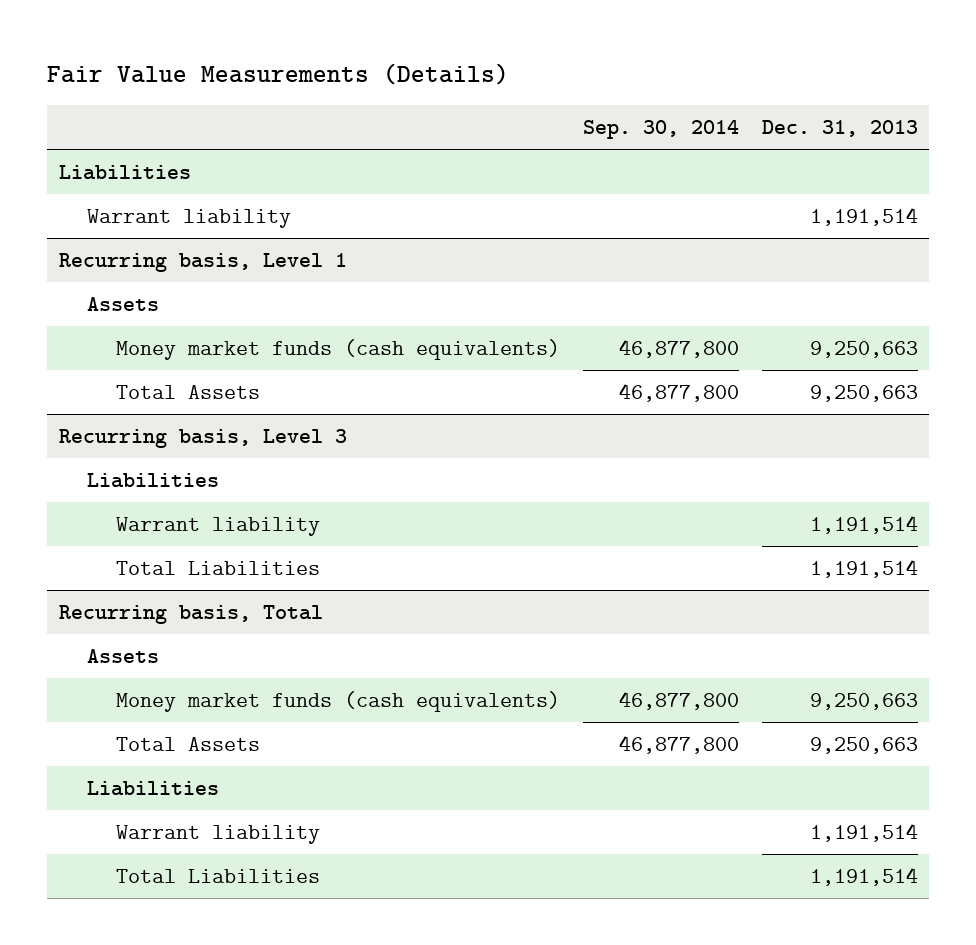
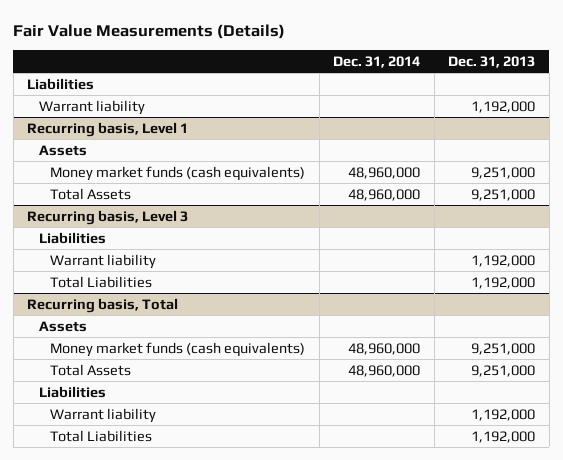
[582,119,739,139] Sep. 30, 2014 -> none
none -> [333,55,421,68] Dec. 31, 2014
[809,206,918,226] 1,191,514 -> [471,100,536,113] 1,192,000
[809,340,918,358] 9,250,663 -> [471,166,536,179] 9,251,000
[809,384,918,402] 9,250,663 -> [471,188,536,201] 9,251,000
[809,514,918,534] 1,191,514 -> [471,254,536,267] 1,192,000
[809,558,918,578] 1,191,514 -> [471,276,536,289] 1,192,000
[809,692,918,710] 9,250,663 -> [471,342,536,355] 9,251,000
[809,736,918,754] 9,250,663 -> [471,364,536,377] 9,251,000
[809,822,918,842] 1,191,514 -> [471,408,536,421] 1,192,000
[809,866,918,886] 1,191,514 -> [471,430,536,443] 1,192,000

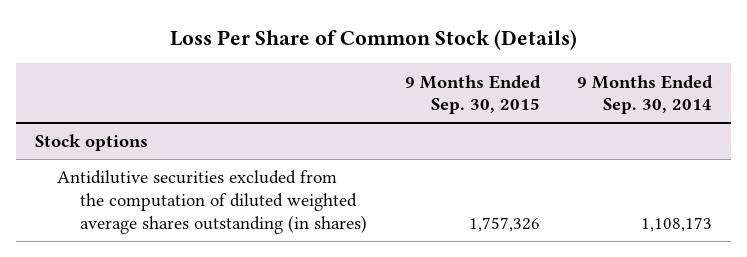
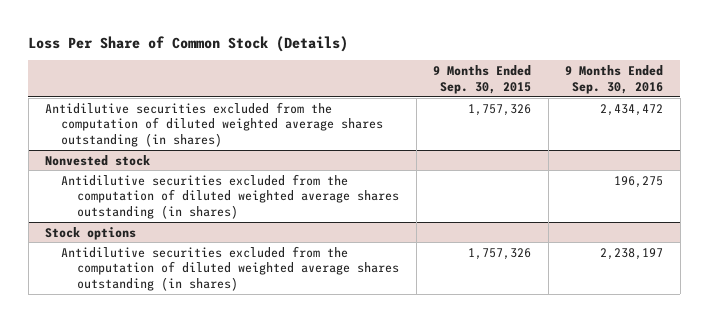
[577,74,714,115] 9 Months Ended Sep. 30, 2014 -> none
none -> [565,64,664,94] 9 Months Ended Sep. 30, 2016
none -> [45,101,384,148] Antidilutive securities excluded from the computation of diluted weighted average shares outstanding (in shares)
none -> [45,154,151,166] Nonvested stock
none -> [61,173,400,220] Antidilutive securities excluded from the computation of diluted weighted average shares outstanding (in shares)

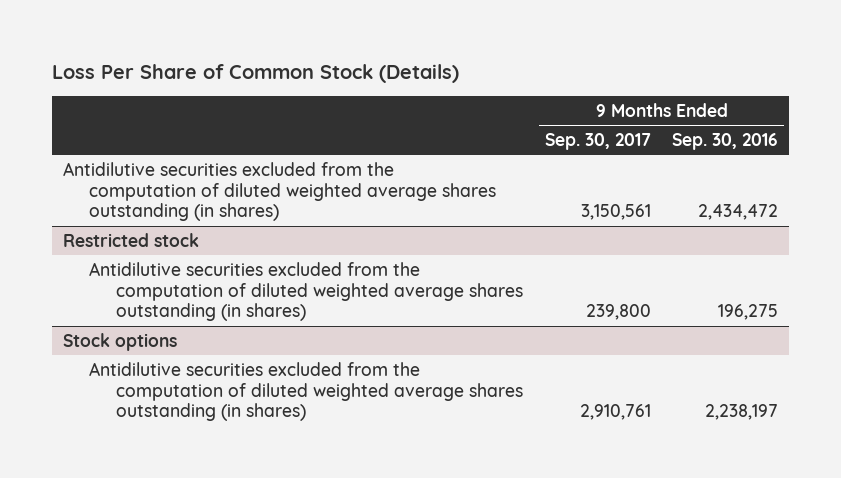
[433,64,532,94] 9 Months Ended Sep. 30, 2015 -> none
none -> [544,132,651,150] Sep. 30, 2017
[45,154,151,166] Nonvested stock -> [62,232,199,247] Restricted stock

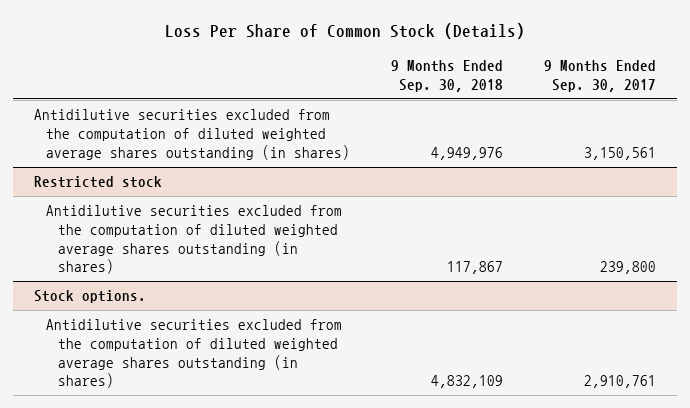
[672,132,779,150] Sep. 30, 2016 -> none
none -> [391,60,504,92] 9 Months Ended Sep. 30, 2018
[62,332,177,351] Stock options -> [33,290,146,304] Stock options.

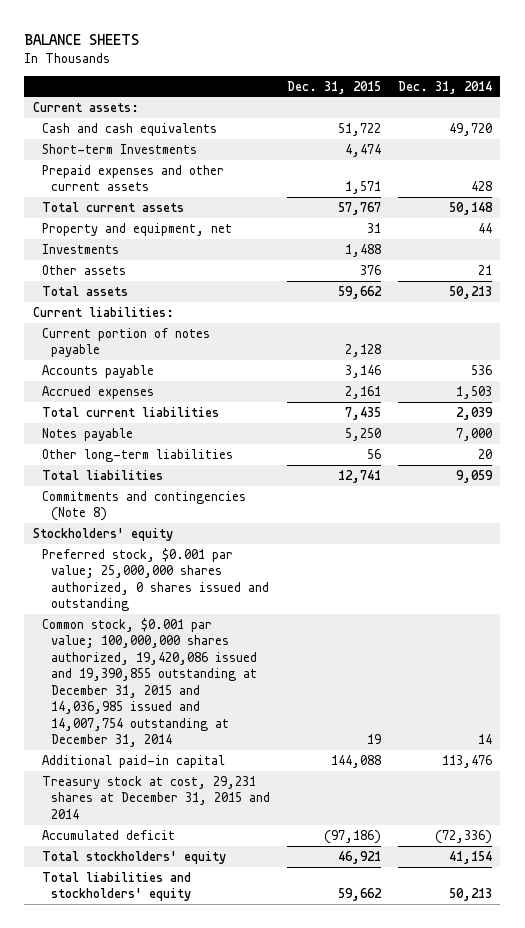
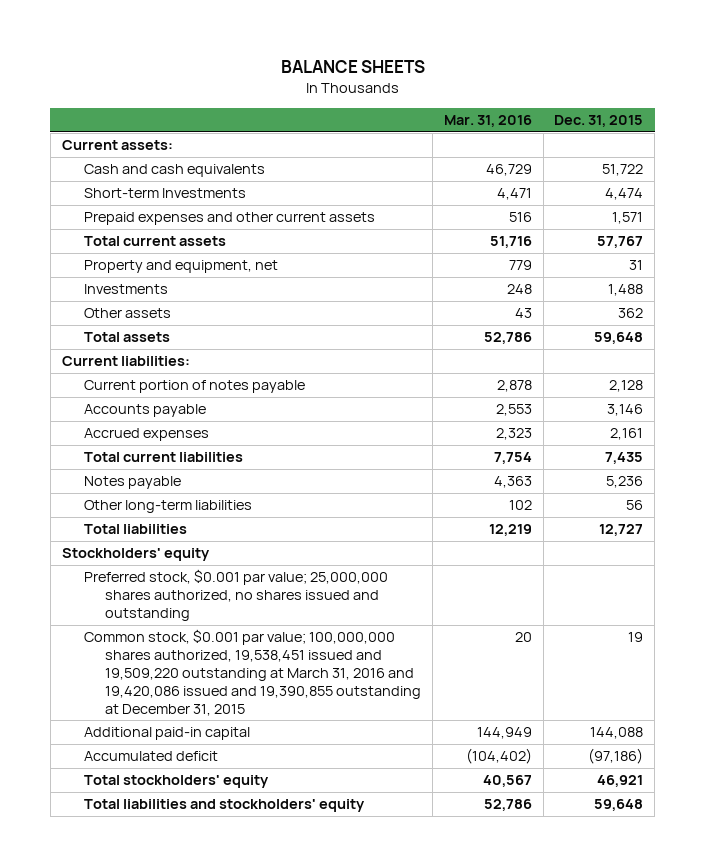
[397,80,492,94] Dec. 31, 2014 -> none
none -> [443,115,532,128] Mar. 31, 2016
[360,264,382,275] 376 -> [618,308,644,319] 362
[338,285,383,299] 59,662 -> [594,332,644,345] 59,648
[345,427,382,441] 5,250 -> [606,476,644,489] 5,236
[42,490,247,522] Commitments and contingencies (Note 8) -> none
[338,469,382,483] 12,741 -> [599,524,644,537] 12,727
[42,547,270,612] Preferred stock, $0.001 par value; 25,000,000 shares authorized, 0 shares issued and outstanding -> [83,569,388,622] Preferred stock, $0.001 par value; 25,000,000 shares authorized, no shares issued and outstanding
[42,617,258,748] Common stock, $0.001 par value; 100,000,000 shares authorized, 19,420,086 issued and 19,390,855 outstanding at December 31, 2015 and 14,036,985 issued and 14,007,754 outstanding at December 31, 2014 -> [83,629,422,716] Common stock, $0.001 par value; 100,000,000 shares authorized, 19,538,451 issued and 19,509,220 outstanding at March 31, 2016 and 19,420,086 issued and 19,390,855 outstanding at December 31, 2015
[42,775,271,819] Treasury stock at cost, 29,231 shares at December 31, 2015 and 2014 -> none
[338,888,383,902] 59,662 -> [594,799,644,812] 59,648

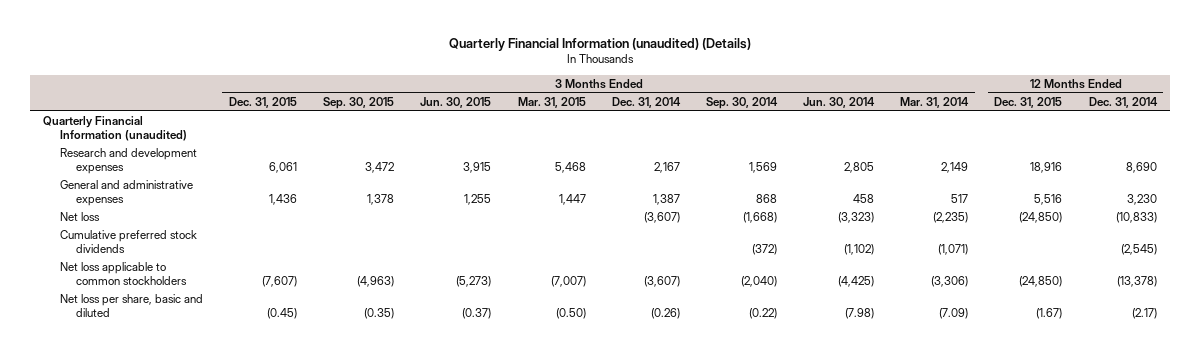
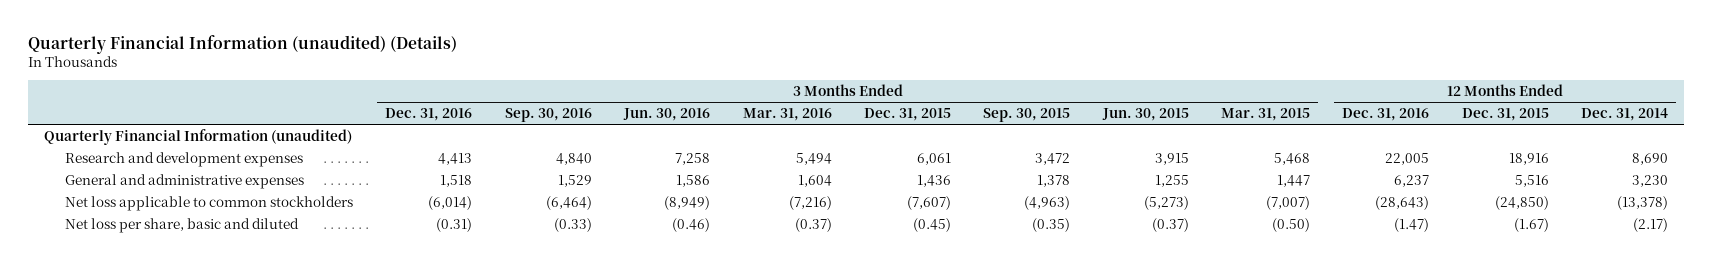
[611,96,681,108] Dec. 31, 2014 -> none
[705,96,778,109] Sep. 30, 2014 -> none
[803,96,876,108] Jun. 30, 2014 -> none
[900,96,970,108] Mar. 31, 2014 -> none
none -> [385,108,473,122] Dec. 31, 2016
none -> [504,108,592,123] Sep. 30, 2016
none -> [623,108,711,122] Jun. 30, 2016
none -> [742,108,832,122] Mar. 31, 2016
none -> [1342,108,1430,122] Dec. 31, 2016
[59,212,100,222] Net loss -> none
[59,230,197,253] Cumulative preferred stock dividends -> none

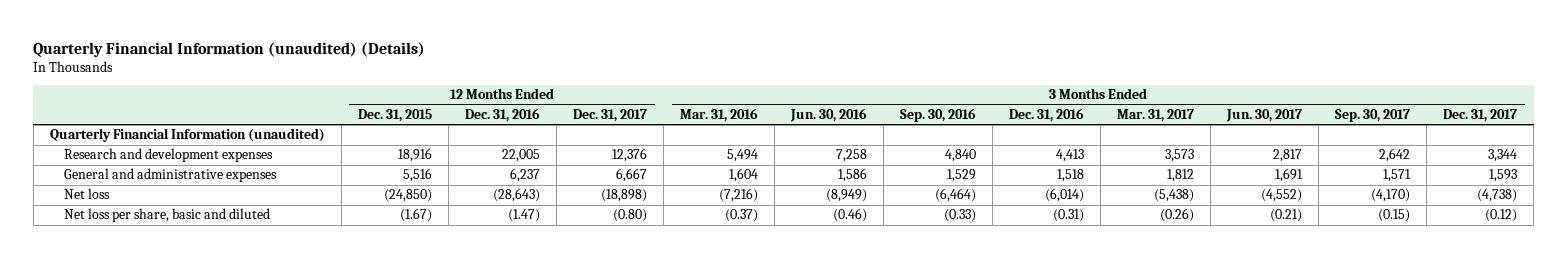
[863,108,951,122] Dec. 31, 2015 -> none
[983,108,1071,123] Sep. 30, 2015 -> none
[1101,108,1189,122] Jun. 30, 2015 -> none
[1221,108,1311,122] Mar. 31, 2015 -> none
[1581,108,1669,122] Dec. 31, 2014 -> none
none -> [572,108,647,122] Dec. 31, 2017
none -> [1116,108,1194,122] Mar. 31, 2017
none -> [1225,108,1302,122] Jun. 30, 2017
none -> [1334,108,1410,122] Sep. 30, 2017
none -> [1442,108,1517,122] Dec. 31, 2017
[64,195,353,211] Net loss applicable to common stockholders -> [63,188,110,200] Net loss

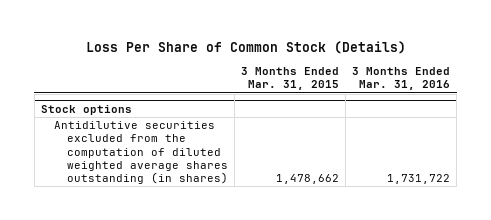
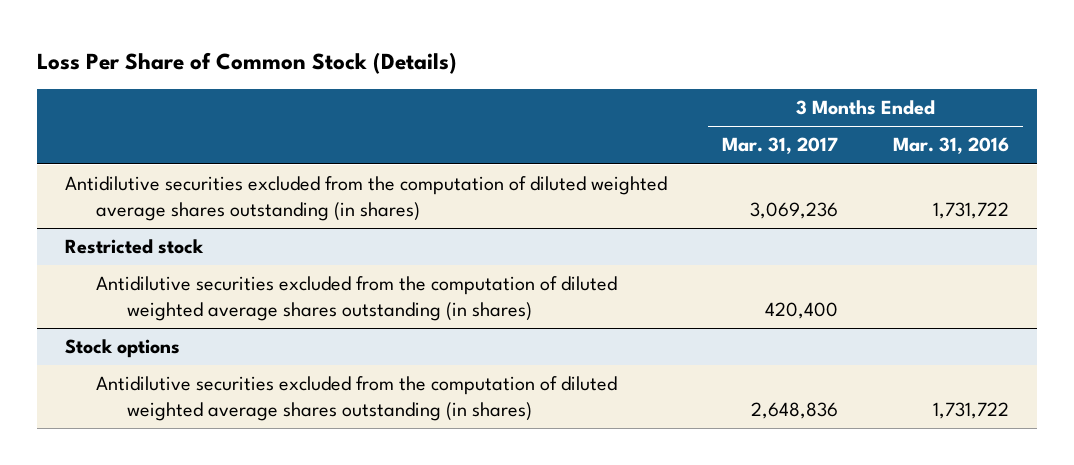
[241,67,340,91] 3 Months Ended Mar. 31, 2015 -> none
none -> [721,137,838,155] Mar. 31, 2017
none -> [64,176,667,221] Antidilutive securities excluded from the computation of diluted weighted average shares outstanding (in shares)
none -> [64,239,204,255] Restricted stock
none -> [95,276,617,321] Antidilutive securities excluded from the computation of diluted weighted average shares outstanding (in shares)

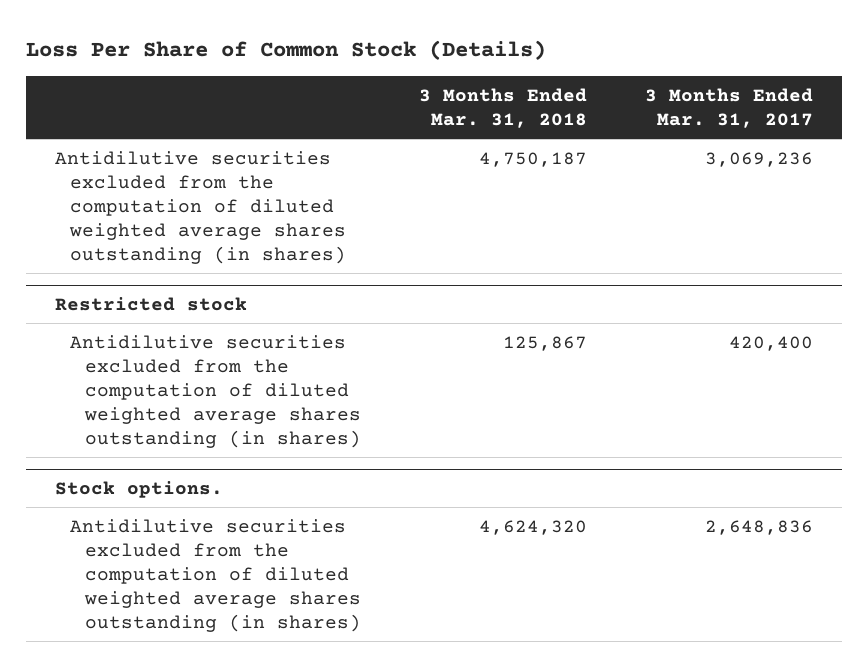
[893,137,1010,155] Mar. 31, 2016 -> none
none -> [419,87,588,128] 3 Months Ended Mar. 31, 2018
[64,339,180,359] Stock options -> [55,480,224,498] Stock options.

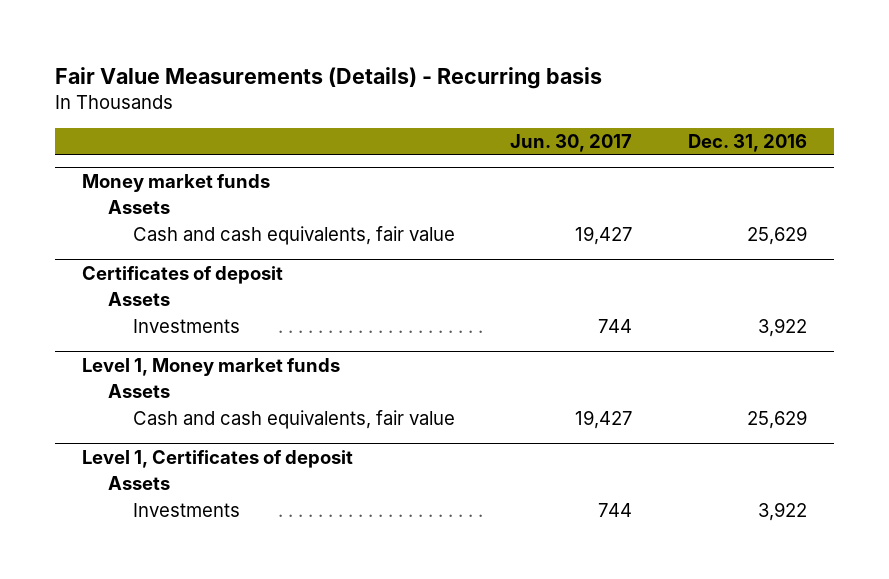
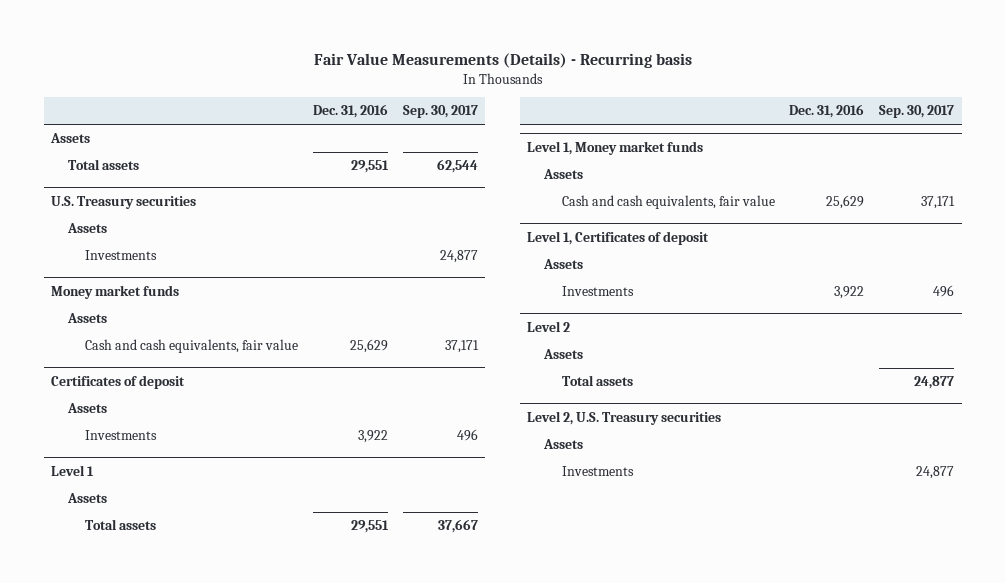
[510,133,633,152] Jun. 30, 2017 -> none
none -> [403,105,479,119] Sep. 30, 2017
none -> [50,133,91,144] Assets
none -> [68,159,140,171] Total assets
none -> [51,195,197,209] U.S. Treasury securities
none -> [67,223,108,234] Assets
none -> [85,250,158,261] Investments
none -> [51,464,95,476] Level 1
none -> [67,493,108,504] Assets
none -> [85,519,157,531] Total assets
none -> [527,320,571,332] Level 2
none -> [543,349,584,360] Assets
none -> [561,375,633,387] Total assets
none -> [527,410,722,425] Level 2, U.S. Treasury securities
none -> [543,439,584,450] Assets
none -> [561,466,634,477] Investments

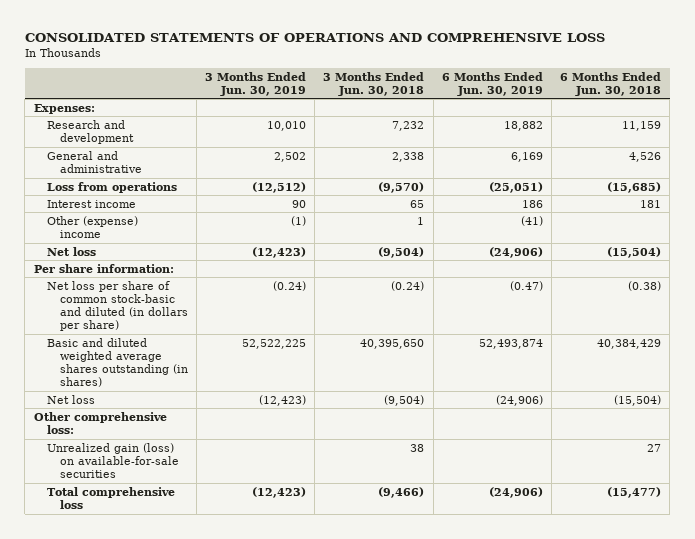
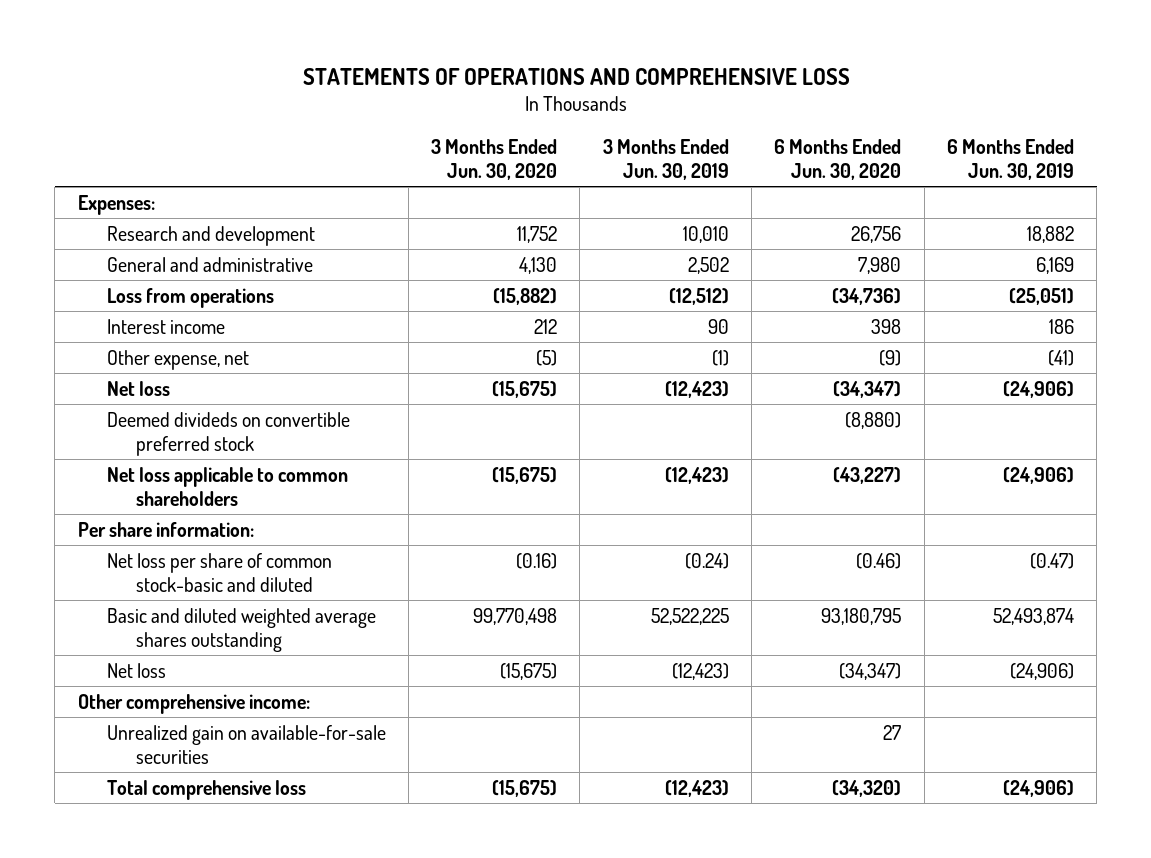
[24,32,605,42] CONSOLIDATED STATEMENTS OF OPERATIONS AND COMPREHENSIVE LOSS -> [302,68,850,86] STATEMENTS OF OPERATIONS AND COMPREHENSIVE LOSS
[323,71,425,96] 3 Months Ended Jun. 30, 2018 -> none
[560,71,662,96] 6 Months Ended Jun. 30, 2018 -> none
none -> [431,138,558,180] 3 Months Ended Jun. 30, 2020
none -> [774,138,902,180] 6 Months Ended Jun. 30, 2020
[46,215,138,238] Other (expense) income -> [106,349,249,370] Other expense, net
none -> [106,411,350,456] Deemed divideds on convertible preferred stock
none -> [106,466,348,506] Net loss applicable to common shareholders
[46,280,188,332] Net loss per share of common stock-basic and diluted (in dollars per share) -> [106,552,332,592] Net loss per share of common stock-basic and diluted
[46,337,188,388] Basic and diluted weighted average shares outstanding (in shares) -> [106,607,376,652] Basic and diluted weighted average shares outstanding
[33,411,167,434] Other comprehensive loss: -> [77,693,310,714] Other comprehensive income:
[46,442,179,479] Unrealized gain (loss) on available-for-sale securities -> [106,724,386,764] Unrealized gain on available-for-sale securities

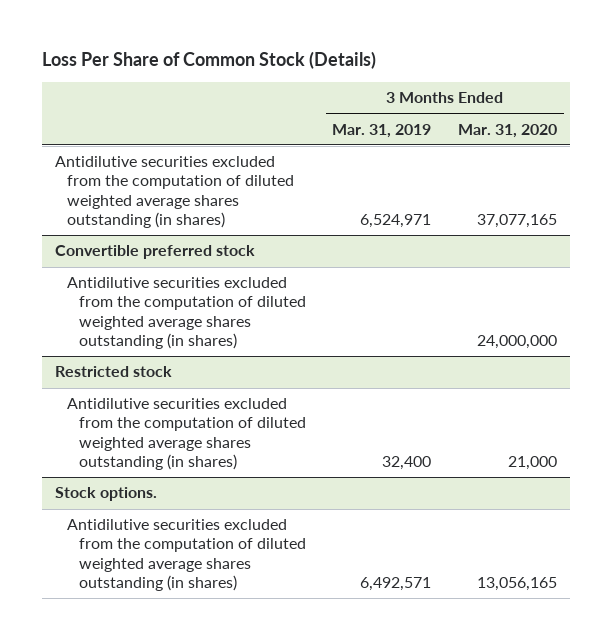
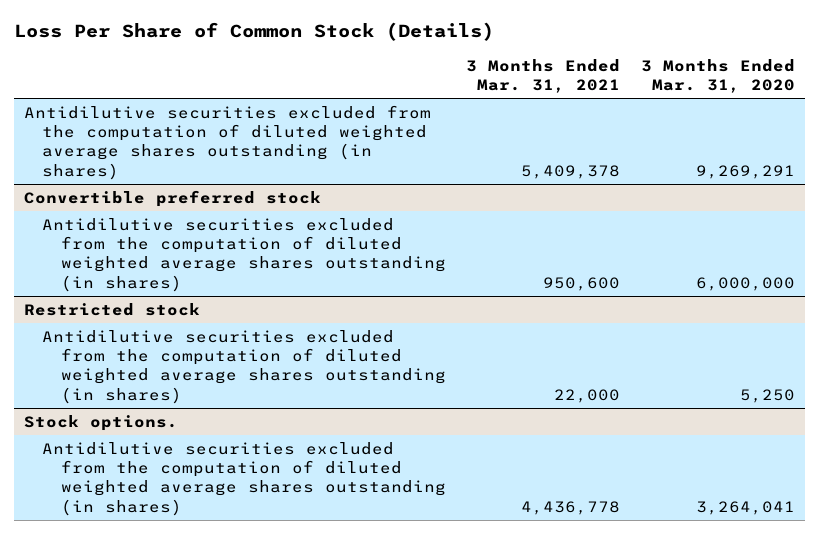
[332,123,432,138] Mar. 31, 2019 -> none
none -> [466,58,621,94] 3 Months Ended Mar. 31, 2021
[476,213,557,228] 37,077,165 -> [695,164,795,179] 9,269,291
[476,334,557,349] 24,000,000 -> [695,276,795,291] 6,000,000
[507,455,557,470] 21,000 -> [739,388,795,403] 5,250
[476,576,557,591] 13,056,165 -> [695,500,795,515] 3,264,041

